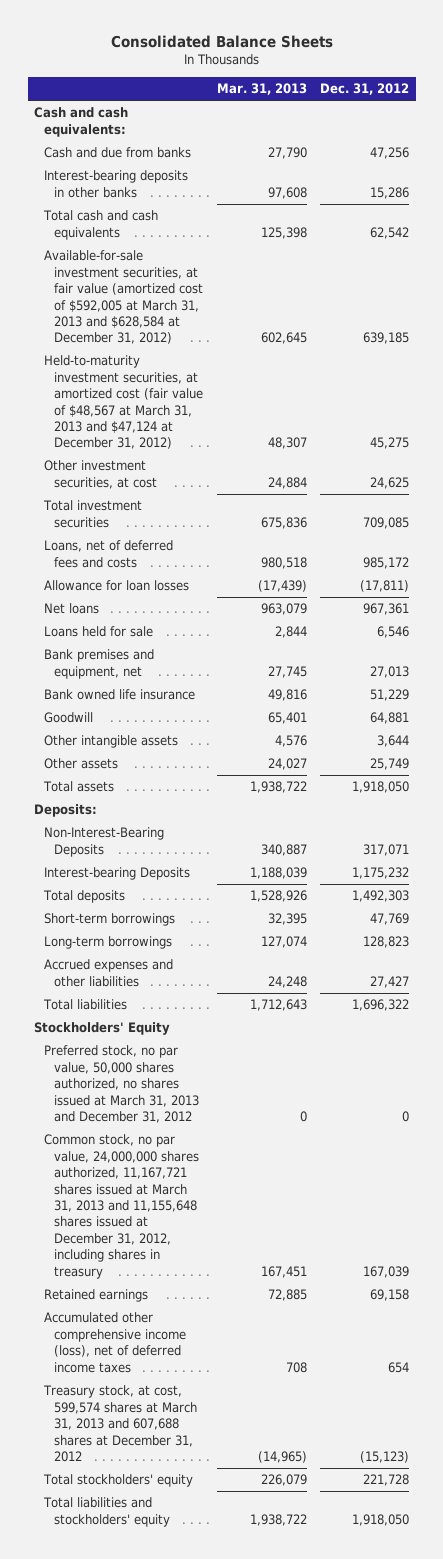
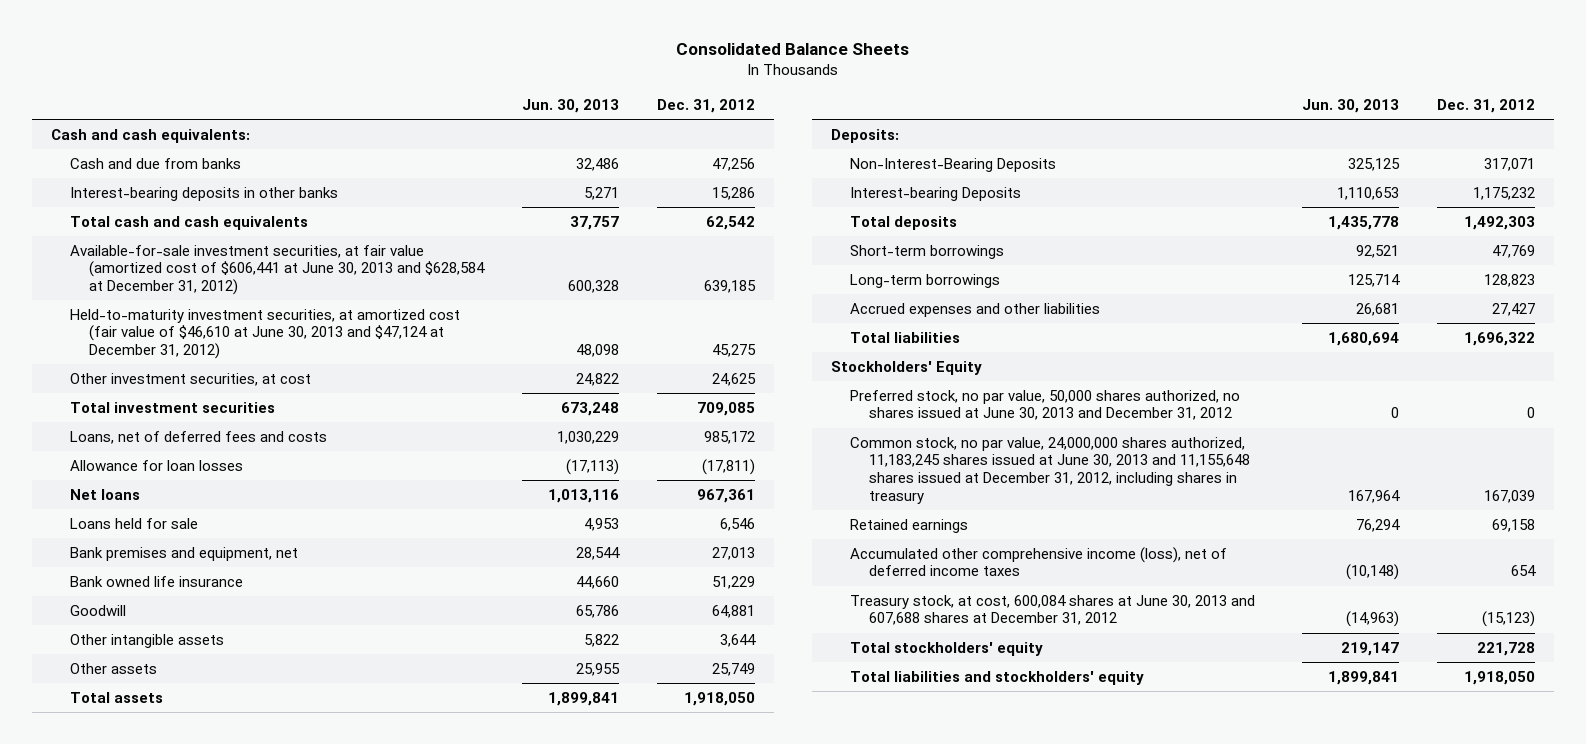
[216,83,307,96] Mar. 31, 2013 -> none
none -> [522,99,620,114] Jun. 30, 2013
[44,250,204,345] Available-for-sale investment securities, at fair value (amortized cost of $592,005 at March 31, 2013 and $628,584 at December 31, 2012) -> [70,244,486,296] Available-for-sale investment securities, at fair value (amortized cost of $606,441 at June 30, 2013 and $628,584 at December 31, 2012)
[44,355,204,450] Held-to-maturity investment securities, at amortized cost (fair value of $48,567 at March 31, 2013 and $47,124 at December 31, 2012) -> [70,308,461,360] Held-to-maturity investment securities, at amortized cost (fair value of $46,610 at June 30, 2013 and $47,124 at December 31, 2012)
[44,1045,200,1124] Preferred stock, no par value, 50,000 shares authorized, no shares issued at March 31, 2013 and December 31, 2012 -> [849,389,1240,421] Preferred stock, no par value, 50,000 shares authorized, no shares issued at June 30, 2013 and December 31, 2012
[44,1134,200,1279] Common stock, no par value, 24,000,000 shares authorized, 11,167,721 shares issued at March 31, 2013 and 11,155,648 shares issued at December 31, 2012, including shares in treasury -> [849,436,1250,504] Common stock, no par value, 24,000,000 shares authorized, 11,183,245 shares issued at June 30, 2013 and 11,155,648 shares issued at December 31, 2012, including shares in treasury
[43,1385,198,1463] Treasury stock, at cost, 599,574 shares at March 31, 2013 and 607,688 shares at December 31, 2012 -> [849,594,1255,626] Treasury stock, at cost, 600,084 shares at June 30, 2013 and 607,688 shares at December 31, 2012

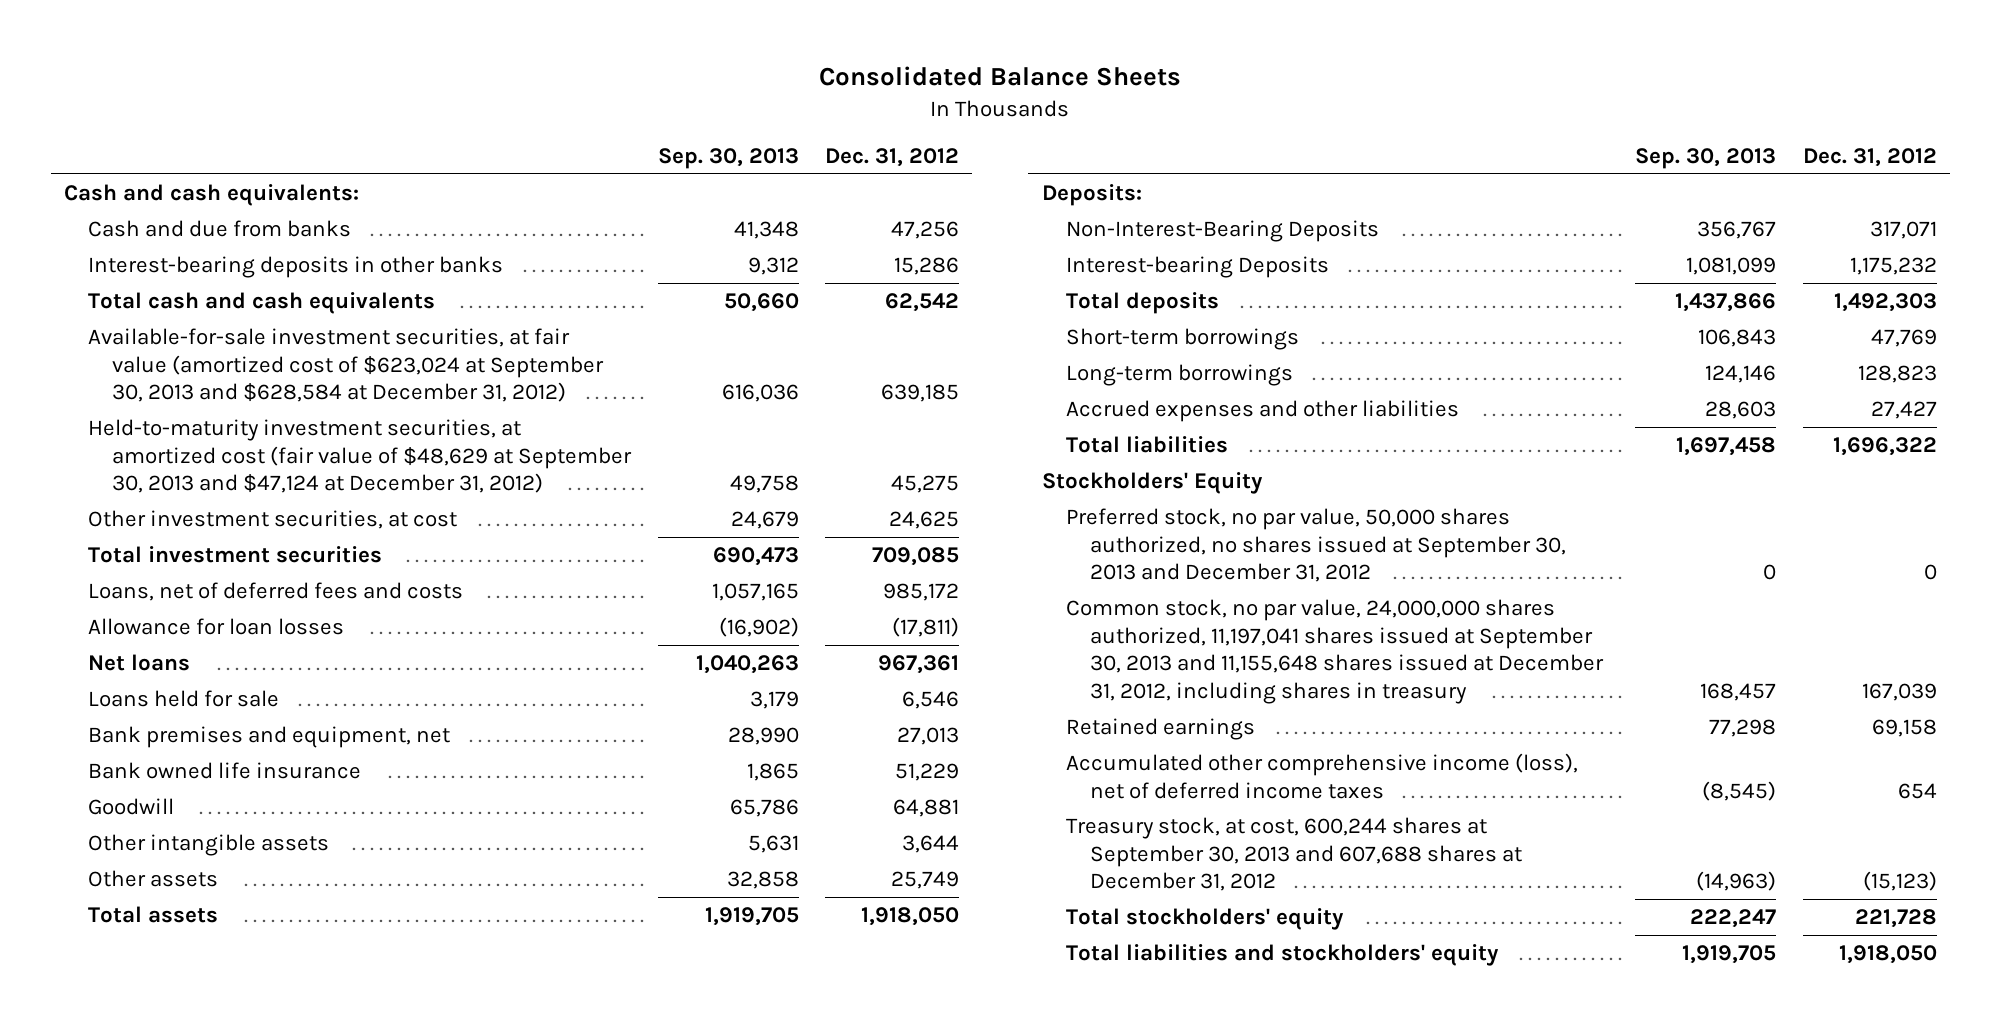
[522,99,620,114] Jun. 30, 2013 -> none
none -> [657,148,799,170] Sep. 30, 2013
[70,244,486,296] Available-for-sale investment securities, at fair value (amortized cost of $606,441 at June 30, 2013 and $628,584 at December 31, 2012) -> [87,327,604,403] Available-for-sale investment securities, at fair value (amortized cost of $623,024 at September 30, 2013 and $628,584 at December 31, 2012)
[70,308,461,360] Held-to-maturity investment securities, at amortized cost (fair value of $46,610 at June 30, 2013 and $47,124 at December 31, 2012) -> [87,418,632,494] Held-to-maturity investment securities, at amortized cost (fair value of $48,629 at September 30, 2013 and $47,124 at December 31, 2012)
[849,389,1240,421] Preferred stock, no par value, 50,000 shares authorized, no shares issued at June 30, 2013 and December 31, 2012 -> [1065,507,1566,583] Preferred stock, no par value, 50,000 shares authorized, no shares issued at September 30, 2013 and December 31, 2012
[849,436,1250,504] Common stock, no par value, 24,000,000 shares authorized, 11,183,245 shares issued at June 30, 2013 and 11,155,648 shares issued at December 31, 2012, including shares in treasury -> [1065,598,1604,705] Common stock, no par value, 24,000,000 shares authorized, 11,197,041 shares issued at September 30, 2013 and 11,155,648 shares issued at December 31, 2012, including shares in treasury
[849,594,1255,626] Treasury stock, at cost, 600,084 shares at June 30, 2013 and 607,688 shares at December 31, 2012 -> [1065,816,1522,892] Treasury stock, at cost, 600,244 shares at September 30, 2013 and 607,688 shares at December 31, 2012

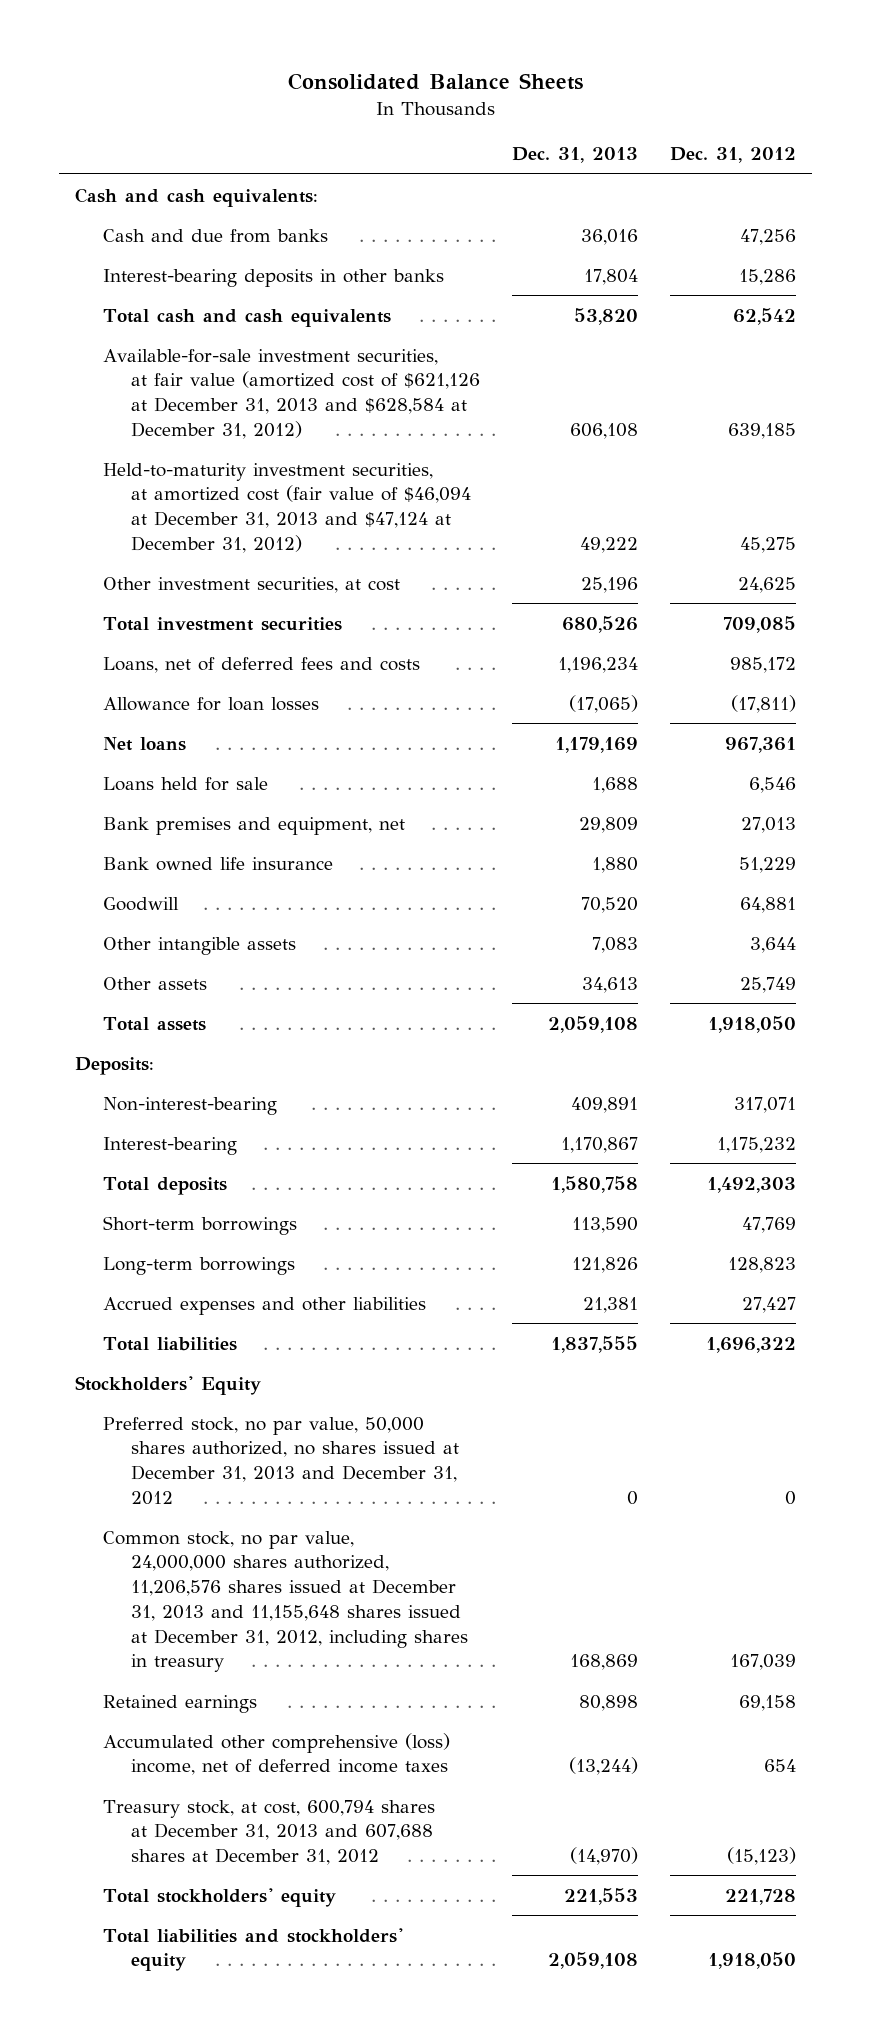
[657,148,799,170] Sep. 30, 2013 -> none
none -> [511,147,638,164] Dec. 31, 2013
[87,327,604,403] Available-for-sale investment securities, at fair value (amortized cost of $623,024 at September 30, 2013 and $628,584 at December 31, 2012) -> [103,348,480,439] Available-for-sale investment securities, at fair value (amortized cost of $621,126 at December 31, 2013 and $628,584 at December 31, 2012)
[87,418,632,494] Held-to-maturity investment securities, at amortized cost (fair value of $48,629 at September 30, 2013 and $47,124 at December 31, 2012) -> [103,462,471,553] Held-to-maturity investment securities, at amortized cost (fair value of $46,094 at December 31, 2013 and $47,124 at December 31, 2012)
[1065,219,1379,242] Non-Interest-Bearing Deposits -> [103,1096,278,1115] Non-interest-bearing
[1065,255,1329,278] Interest-bearing Deposits -> [103,1136,238,1155] Interest-bearing
[1065,507,1566,583] Preferred stock, no par value, 50,000 shares authorized, no shares issued at September 30, 2013 and December 31, 2012 -> [103,1416,459,1505] Preferred stock, no par value, 50,000 shares authorized, no shares issued at December 31, 2013 and December 31, 2012
[1065,598,1604,705] Common stock, no par value, 24,000,000 shares authorized, 11,197,041 shares issued at September 30, 2013 and 11,155,648 shares issued at December 31, 2012, including shares in treasury -> [103,1530,468,1673] Common stock, no par value, 24,000,000 shares authorized, 11,206,576 shares issued at December 31, 2013 and 11,155,648 shares issued at December 31, 2012, including shares in treasury
[1065,752,1578,799] Accumulated other comprehensive income (loss), net of deferred income taxes -> [103,1732,451,1776] Accumulated other comprehensive (loss) income, net of deferred income taxes
[1065,816,1522,892] Treasury stock, at cost, 600,244 shares at September 30, 2013 and 607,688 shares at December 31, 2012 -> [103,1799,436,1866] Treasury stock, at cost, 600,794 shares at December 31, 2013 and 607,688 shares at December 31, 2012

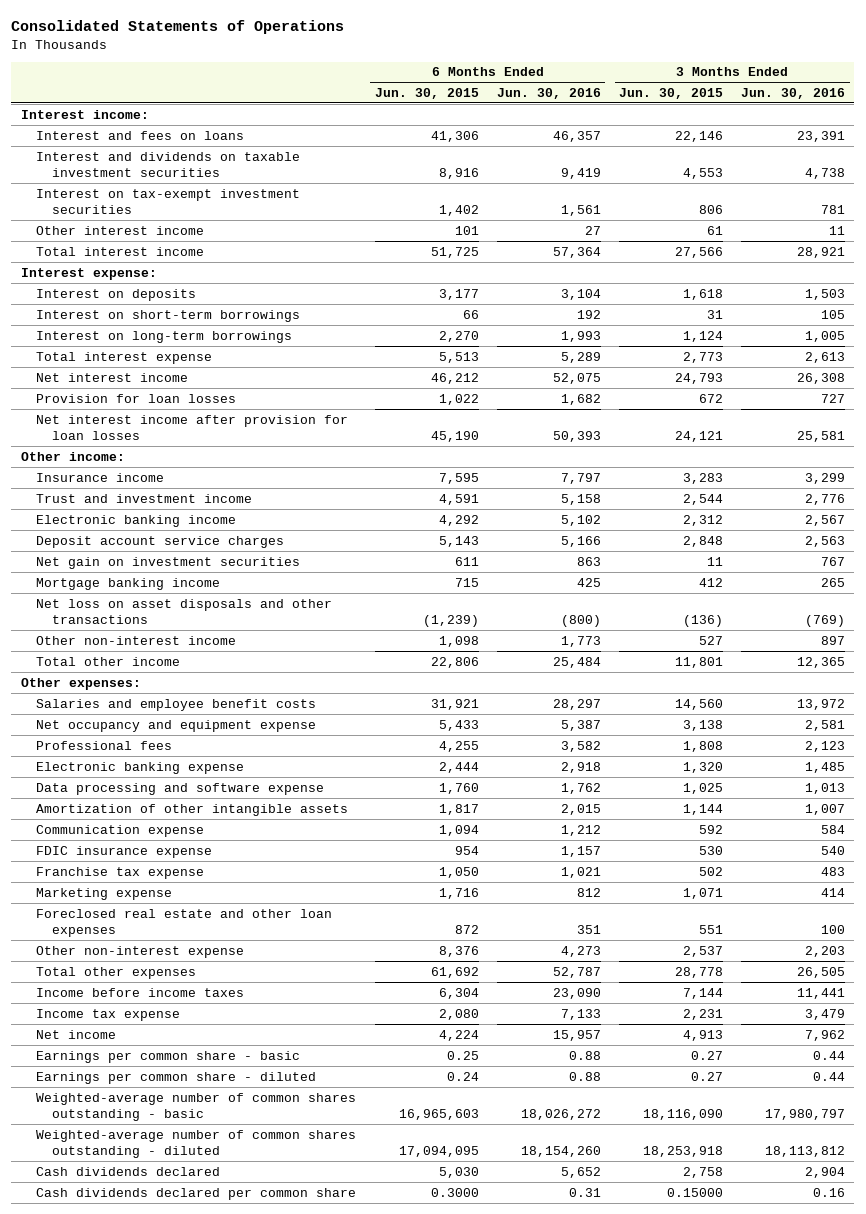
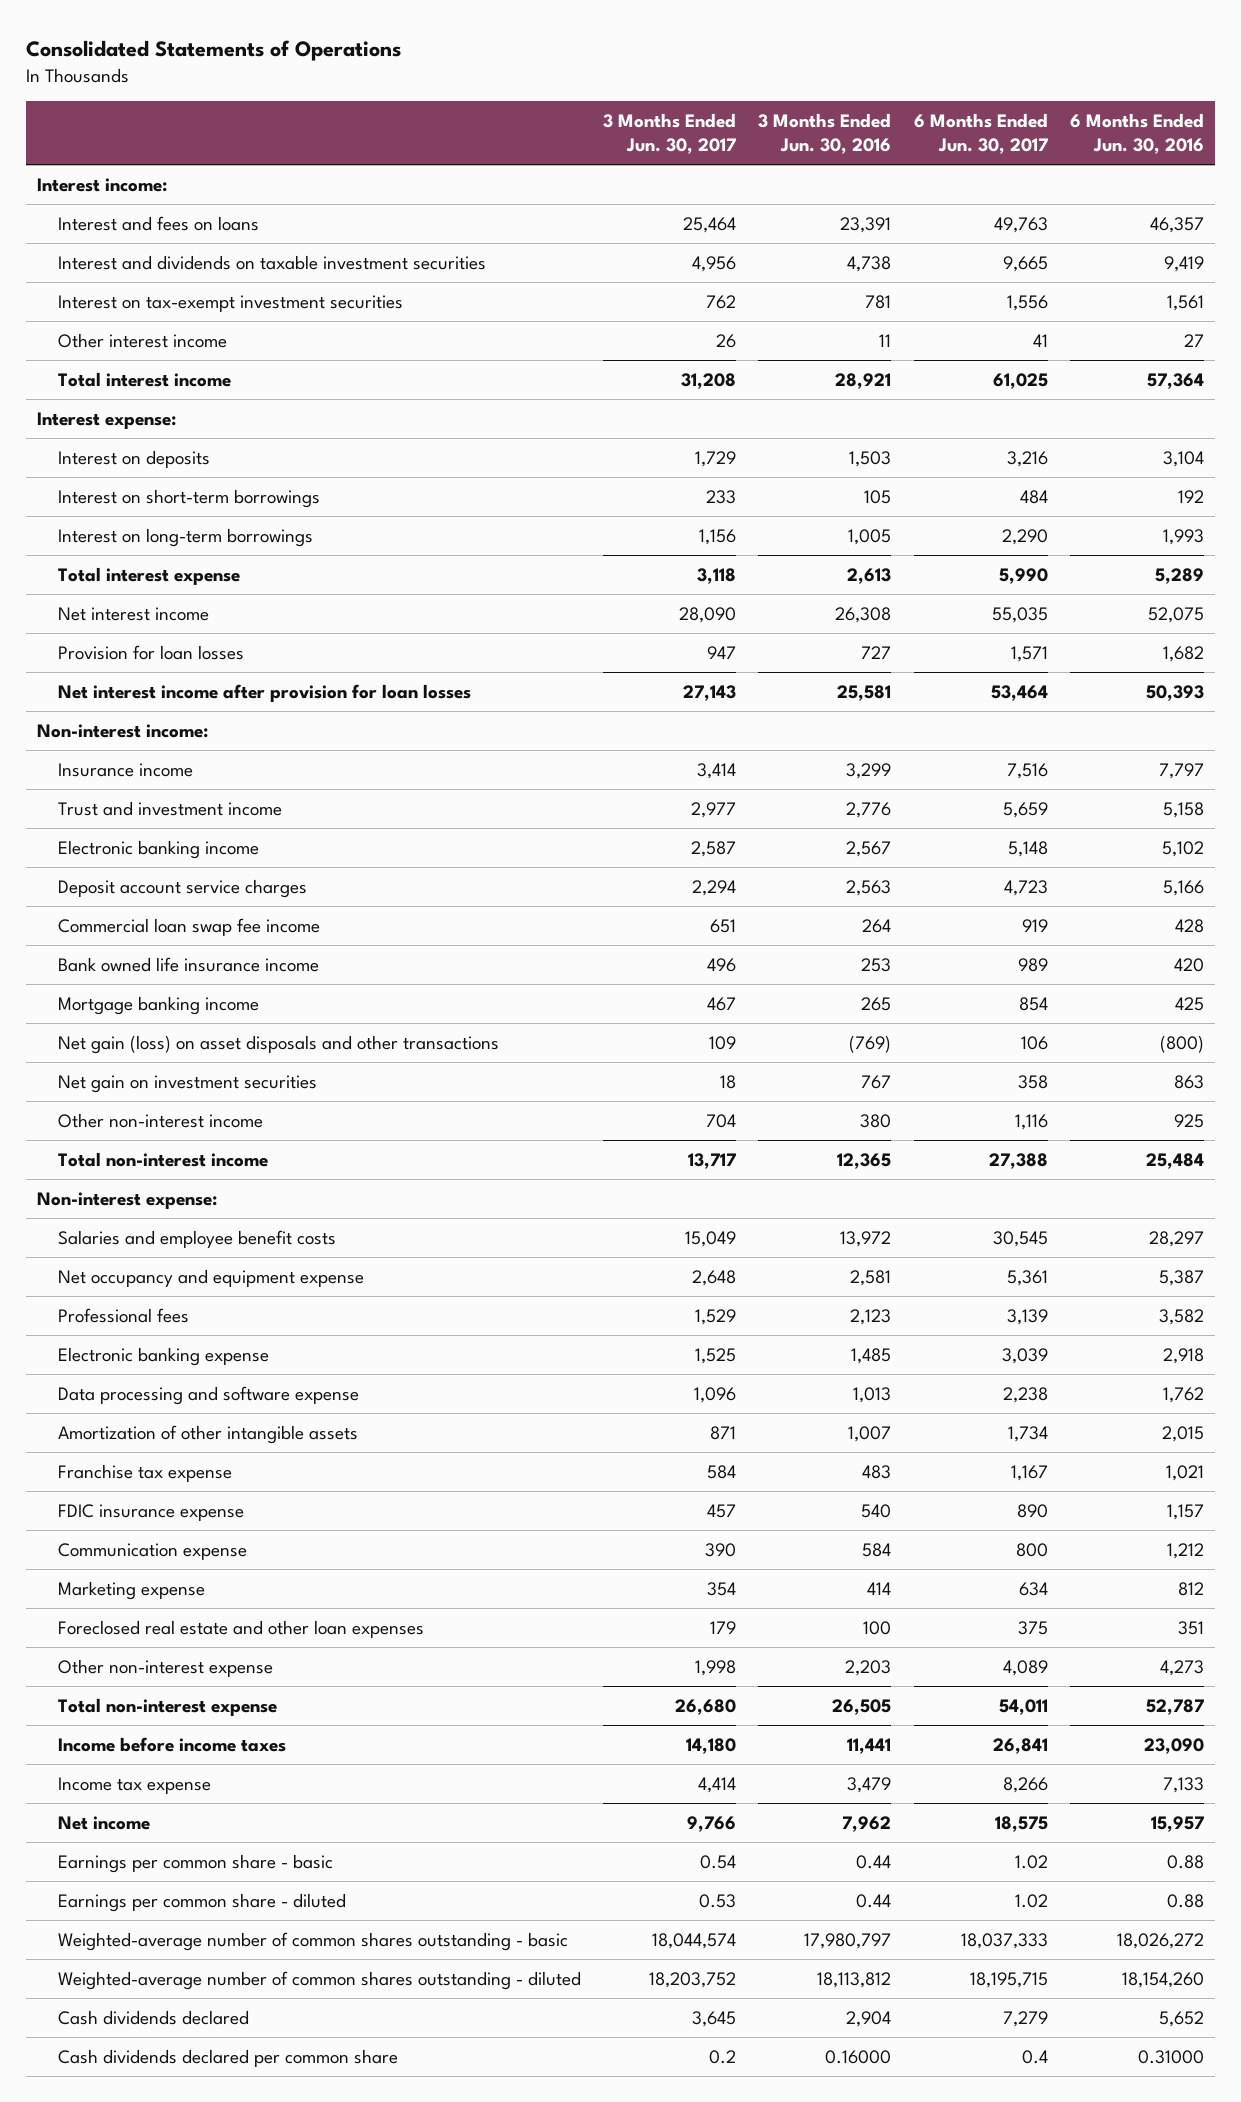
[374,87,479,99] Jun. 30, 2015 -> none
[619,87,724,99] Jun. 30, 2015 -> none
none -> [603,112,737,155] 3 Months Ended Jun. 30, 2017
none -> [913,112,1048,155] 6 Months Ended Jun. 30, 2017
[20,451,125,461] Other income: -> [37,723,209,738] Non-interest income:
none -> [57,917,320,936] Commercial loan swap fee income
none -> [57,956,319,972] Bank owned life insurance income
[36,598,333,624] Net loss on asset disposals and other transactions -> [57,1034,499,1054] Net gain (loss) on asset disposals and other transactions
[36,556,301,569] Net gain on investment securities -> [57,1074,317,1093] Net gain on investment securities
[560,635,601,647] 1,773 -> [1173,1113,1204,1128] 925
[821,635,846,645] 897 -> [860,1113,892,1128] 380
[36,656,181,666] Total other income -> [57,1151,268,1167] Total non-interest income
[20,677,141,690] Other expenses: -> [37,1191,218,1209] Non-interest expense:
[36,845,213,858] FDIC insurance expense -> [57,1503,244,1521] FDIC insurance expense
[36,824,205,837] Communication expense -> [57,1542,247,1560] Communication expense
[36,966,197,979] Total other expenses -> [57,1697,277,1716] Total non-interest expense
[568,1187,601,1197] 0.31 -> [1137,2049,1204,2064] 0.31000
[813,1187,846,1197] 0.16 -> [825,2049,892,2064] 0.16000

